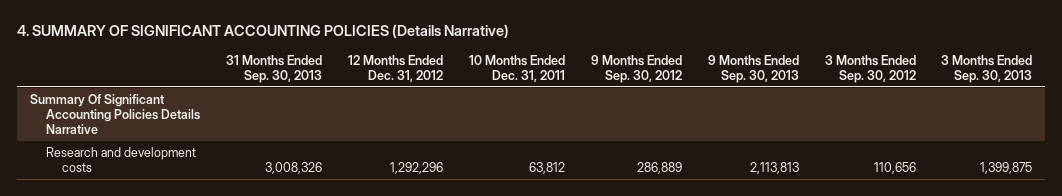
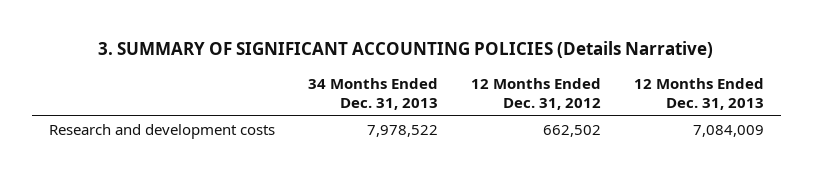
[16,24,509,39] 4. SUMMARY OF SIGNIFICANT ACCOUNTING POLICIES (Details Narrative) -> [98,41,714,59] 3. SUMMARY OF SIGNIFICANT ACCOUNTING POLICIES (Details Narrative)
[225,54,322,83] 31 Months Ended Sep. 30, 2013 -> none
[468,54,565,82] 10 Months Ended Dec. 31, 2011 -> none
[590,54,682,83] 9 Months Ended Sep. 30, 2012 -> none
[707,54,799,83] 9 Months Ended Sep. 30, 2013 -> none
[824,54,916,83] 3 Months Ended Sep. 30, 2012 -> none
[941,54,1033,83] 3 Months Ended Sep. 30, 2013 -> none
none -> [307,77,438,110] 34 Months Ended Dec. 31, 2013
none -> [634,77,765,110] 12 Months Ended Dec. 31, 2013
[29,93,200,134] Summary Of Significant Accounting Policies Details Narrative -> none
[389,161,443,174] 1,292,296 -> [543,124,602,137] 662,502

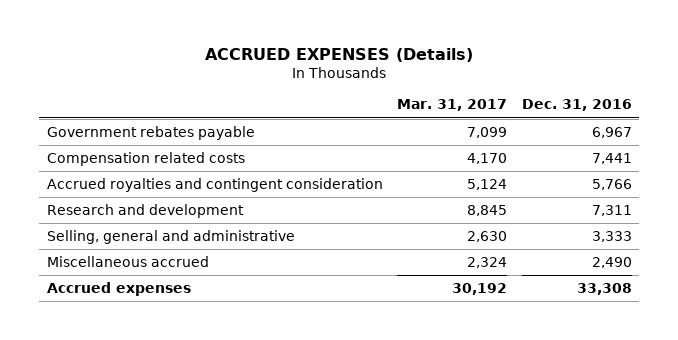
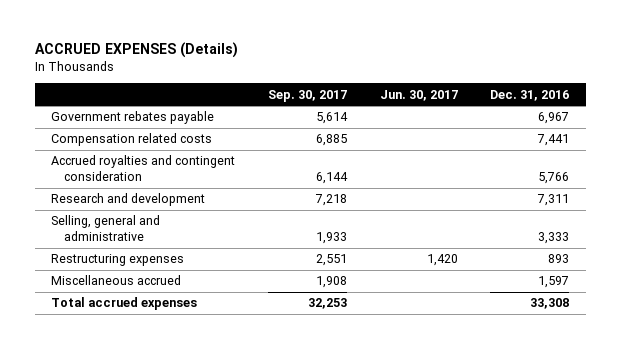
[397,99,508,112] Mar. 31, 2017 -> none
none -> [267,89,347,102] Sep. 30, 2017
none -> [379,89,458,101] Jun. 30, 2017
none -> [51,254,185,267] Restructuring expenses
[591,257,632,269] 2,490 -> [538,276,570,289] 1,597
[46,282,191,297] Accrued expenses -> [51,297,198,311] Total accrued expenses

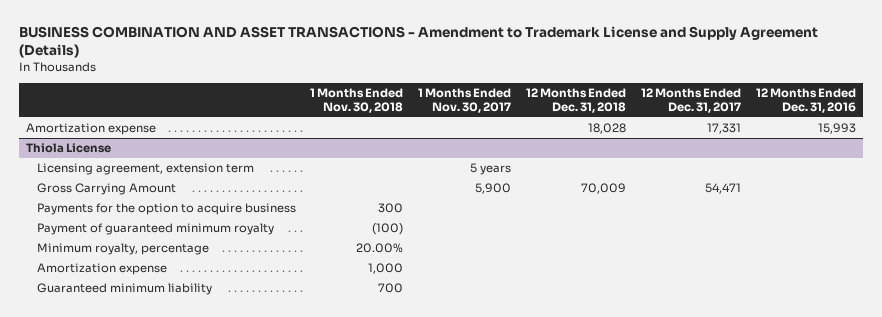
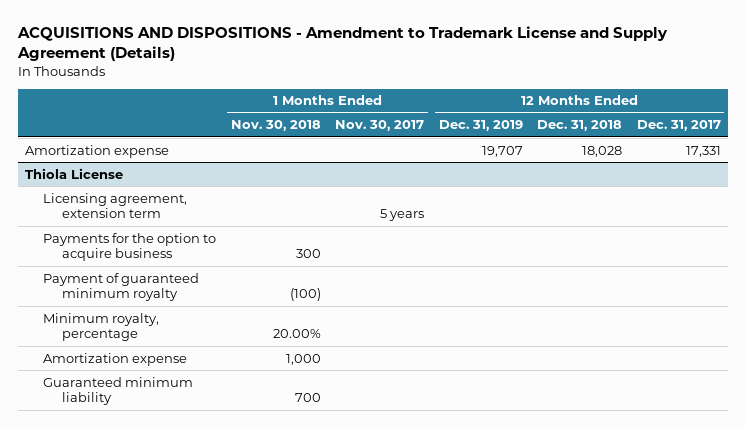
[18,26,818,59] BUSINESS COMBINATION AND ASSET TRANSACTIONS - Amendment to Trademark License and Supply Agreement (Details) -> [16,25,668,62] ACQUISITIONS AND DISPOSITIONS - Amendment to Trademark License and Supply Agreement (Details)
[756,88,857,113] 12 Months Ended Dec. 31, 2016 -> none
none -> [438,120,523,132] Dec. 31, 2019
[36,183,176,196] Gross Carrying Amount -> none

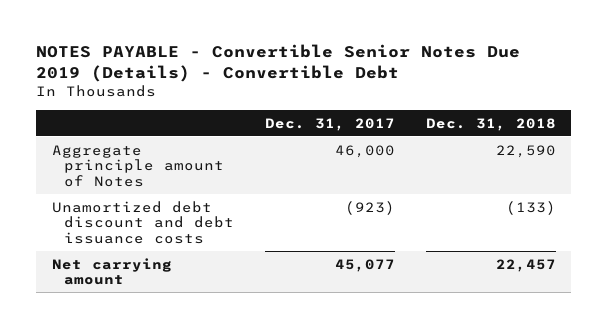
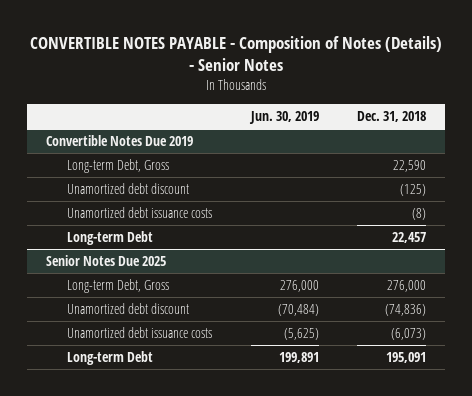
[36,44,521,83] NOTES PAYABLE - Convertible Senior Notes Due 2019 (Details) - Convertible Debt -> [30,35,443,71] CONVERTIBLE NOTES PAYABLE - Composition of Notes (Details) - Senior Notes
[264,117,395,131] Dec. 31, 2017 -> none
none -> [248,111,319,125] Jun. 30, 2019
none -> [46,135,194,147] Convertible Notes Due 2019
[51,144,224,187] Aggregate principle amount of Notes -> [67,159,170,174] Long-term Debt, Gross
[51,200,234,244] Unamortized debt discount and debt issuance costs -> [67,183,190,195] Unamortized debt discount
[505,200,556,215] (133) -> [400,184,427,197] (125)
none -> [67,207,213,219] Unamortized debt issuance costs
[51,257,172,286] Net carrying amount -> [67,231,154,246] Long-term Debt
none -> [46,255,167,267] Senior Notes Due 2025
none -> [67,279,170,294] Long-term Debt, Gross
none -> [67,303,190,315] Unamortized debt discount
none -> [67,327,213,339] Unamortized debt issuance costs
none -> [67,351,154,366] Long-term Debt

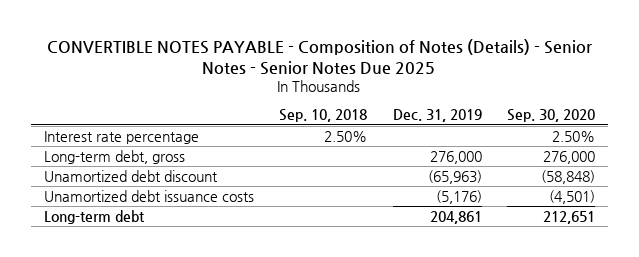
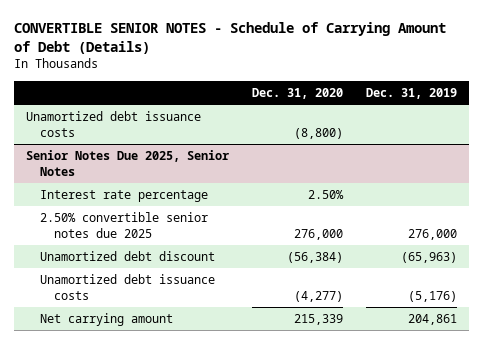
[47,38,593,75] CONVERTIBLE NOTES PAYABLE - Composition of Notes (Details) - Senior Notes - Senior Notes Due 2025 -> [13,21,446,54] CONVERTIBLE SENIOR NOTES - Schedule of Carrying Amount of Debt (Details)
[279,109,368,123] Sep. 10, 2018 -> none
[507,109,596,123] Sep. 30, 2020 -> none
none -> [251,87,343,99] Dec. 31, 2020
none -> [25,111,201,138] Unamortized debt issuance costs
none -> [25,150,229,177] Senior Notes Due 2025, Senior Notes
[43,149,185,164] Long-term debt, gross -> [39,212,208,239] 2.50% convertible senior notes due 2025
[43,209,145,224] Long-term debt -> [39,313,173,327] Net carrying amount

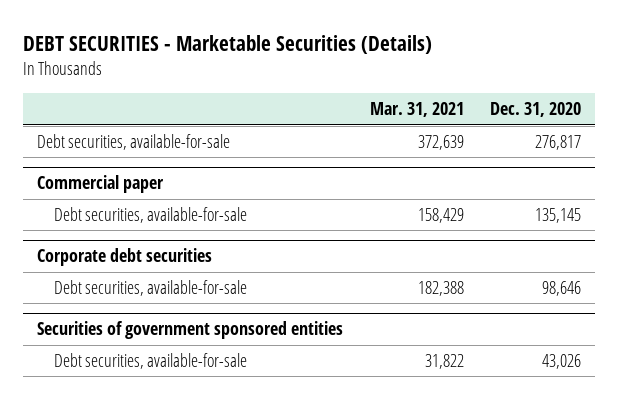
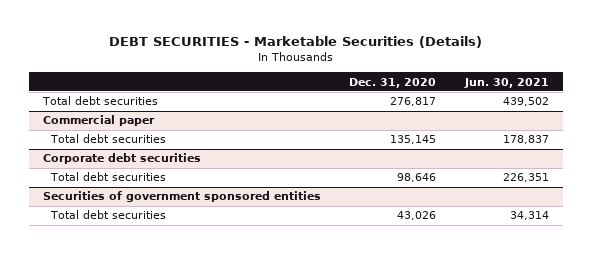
[369,102,464,118] Mar. 31, 2021 -> none
none -> [463,77,549,88] Jun. 30, 2021
[36,134,230,151] Debt securities, available-for-sale -> [42,96,159,106] Total debt securities
[54,207,248,224] Debt securities, available-for-sale -> [50,134,167,144] Total debt securities
[54,280,248,297] Debt securities, available-for-sale -> [50,172,167,182] Total debt securities
[54,353,248,370] Debt securities, available-for-sale -> [50,210,167,220] Total debt securities

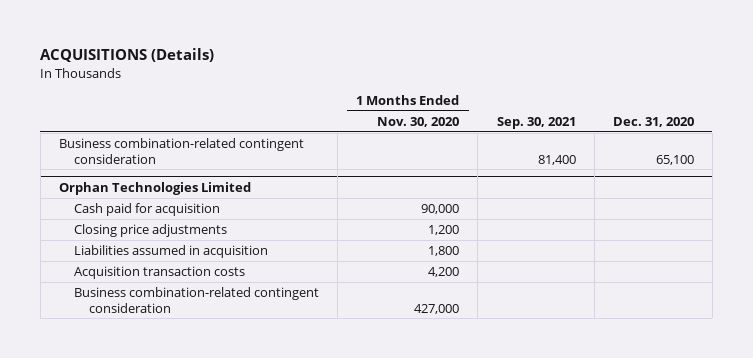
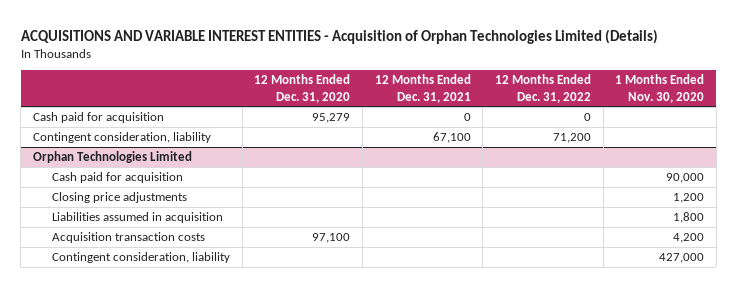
[40,48,215,63] ACQUISITIONS (Details) -> [20,28,658,44] ACQUISITIONS AND VARIABLE INTEREST ENTITIES - Acquisition of Orphan Technologies Limited (Details)
[496,116,576,129] Sep. 30, 2021 -> none
[612,116,694,127] Dec. 31, 2020 -> none
none -> [254,74,351,103] 12 Months Ended Dec. 31, 2020
none -> [374,74,471,103] 12 Months Ended Dec. 31, 2021
none -> [494,74,591,103] 12 Months Ended Dec. 31, 2022
none -> [33,111,165,123] Cash paid for acquisition
[59,137,305,164] Business combination-related contingent consideration -> [33,131,212,143] Contingent consideration, liability
[74,286,320,313] Business combination-related contingent consideration -> [51,251,230,263] Contingent consideration, liability

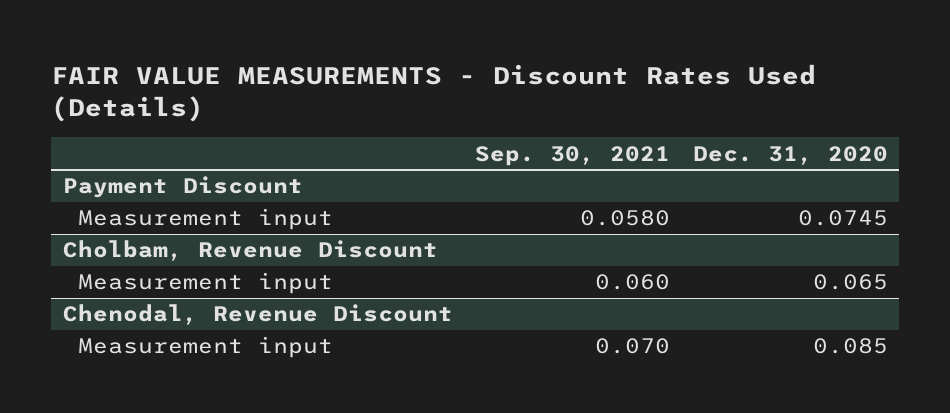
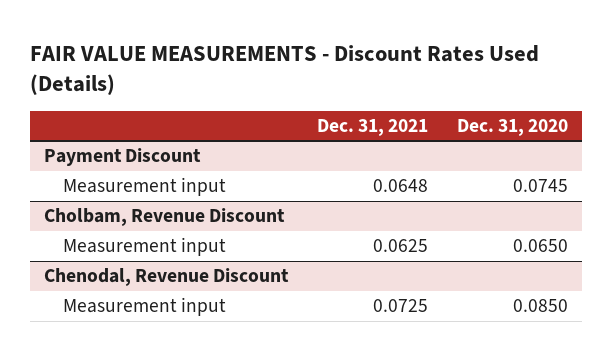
[475,145,671,166] Sep. 30, 2021 -> none
none -> [316,119,428,137] Dec. 31, 2021
[812,274,888,291] 0.065 -> [512,239,568,253] 0.0650
[812,338,888,355] 0.085 -> [512,299,568,313] 0.0850

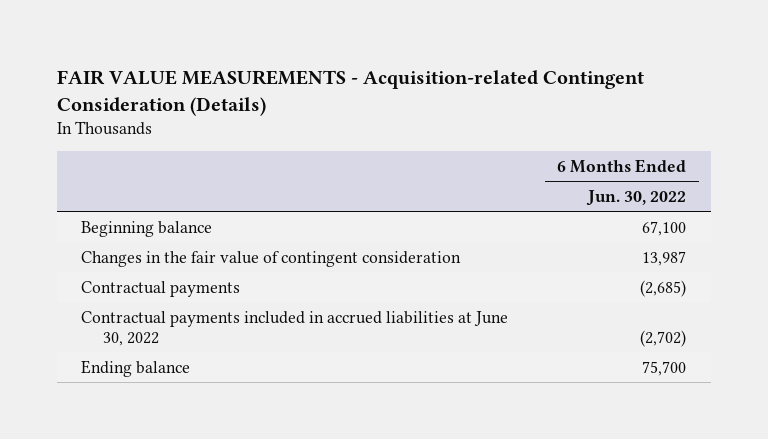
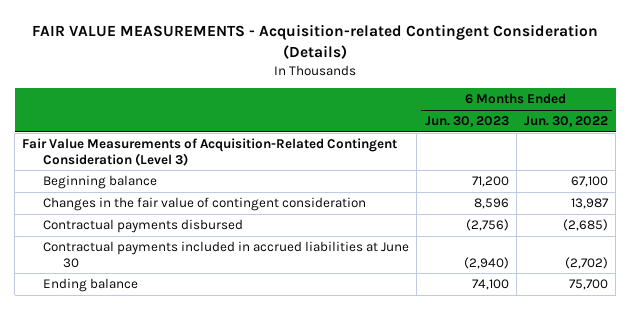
none -> [424,116,509,128] Jun. 30, 2023
none -> [22,138,398,166] Fair Value Measurements of Acquisition-Related Contingent Consideration (Level 3)
[81,280,241,297] Contractual payments -> [42,219,243,234] Contractual payments disbursed
[81,310,509,346] Contractual payments included in accrued liabilities at June 30, 2022 -> [42,241,409,268] Contractual payments included in accrued liabilities at June 30

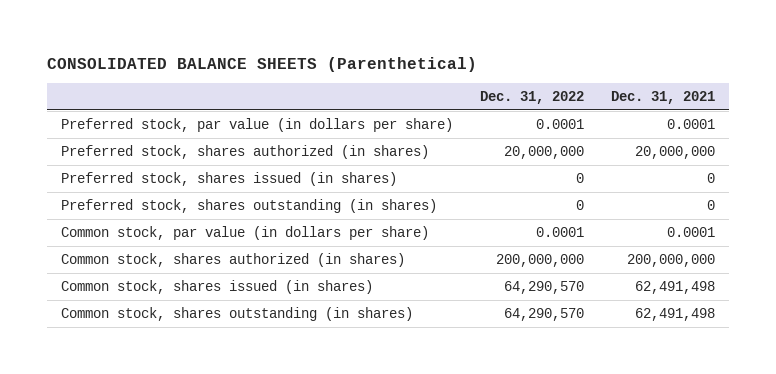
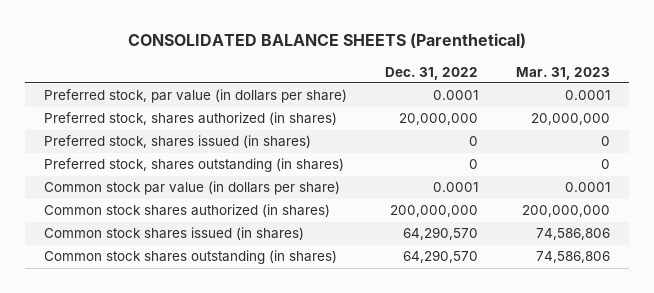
[611,90,716,104] Dec. 31, 2021 -> none
none -> [515,66,610,80] Mar. 31, 2023
[60,225,429,240] Common stock, par value (in dollars per share) -> [43,181,340,196] Common stock par value (in dollars per share)
[60,252,405,267] Common stock, shares authorized (in shares) -> [43,204,330,218] Common stock shares authorized (in shares)
[60,279,373,294] Common stock, shares issued (in shares) -> [43,227,304,241] Common stock shares issued (in shares)
[60,306,413,321] Common stock, shares outstanding (in shares) -> [43,250,337,265] Common stock shares outstanding (in shares)

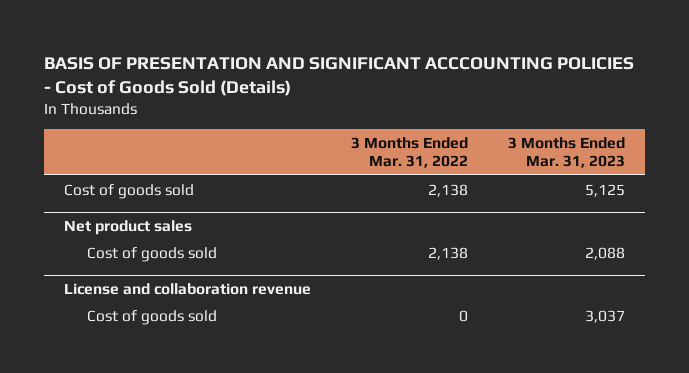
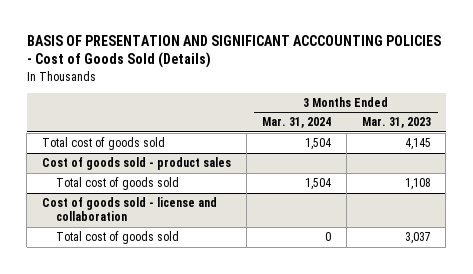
[350,137,468,169] 3 Months Ended Mar. 31, 2022 -> none
none -> [261,117,331,129] Mar. 31, 2024
[64,183,195,199] Cost of goods sold -> [42,137,166,151] Total cost of goods sold
[584,183,625,197] 5,125 -> [404,138,431,151] 4,145
[64,219,193,235] Net product sales -> [42,157,232,171] Cost of goods sold - product sales
[86,246,217,262] Cost of goods sold -> [55,177,179,191] Total cost of goods sold
[584,246,625,260] 2,088 -> [404,178,431,191] 1,108
[64,282,312,295] License and collaboration revenue -> [42,197,218,222] Cost of goods sold - license and collaboration
[86,309,217,325] Cost of goods sold -> [55,231,179,245] Total cost of goods sold

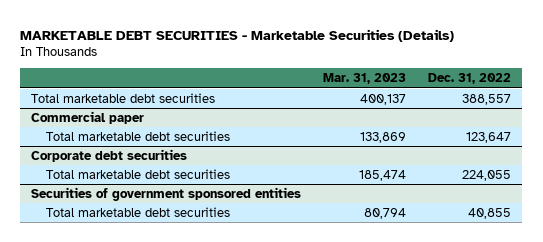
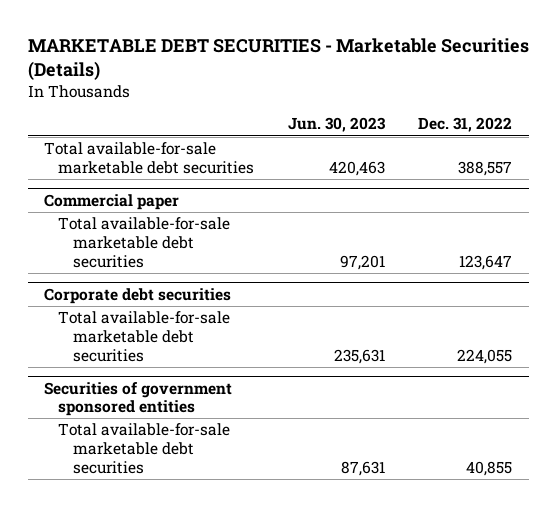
[323,73,407,85] Mar. 31, 2023 -> none
none -> [287,117,386,133] Jun. 30, 2023
[31,92,216,103] Total marketable debt securities -> [44,142,255,174] Total available-for-sale marketable debt securities
[46,130,231,141] Total marketable debt securities -> [58,217,231,268] Total available-for-sale marketable debt securities
[46,168,231,179] Total marketable debt securities -> [58,311,231,362] Total available-for-sale marketable debt securities
[46,206,231,217] Total marketable debt securities -> [58,423,231,474] Total available-for-sale marketable debt securities

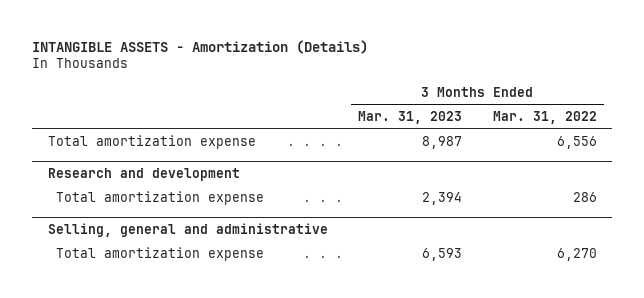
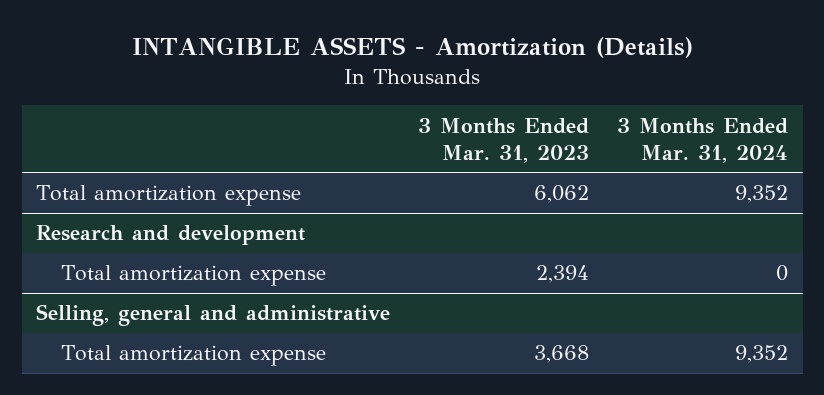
[492,111,597,125] Mar. 31, 2022 -> none
none -> [617,117,789,163] 3 Months Ended Mar. 31, 2024
[422,136,463,150] 8,987 -> [534,185,590,204] 6,062
[422,248,463,262] 6,593 -> [534,345,590,364] 3,668

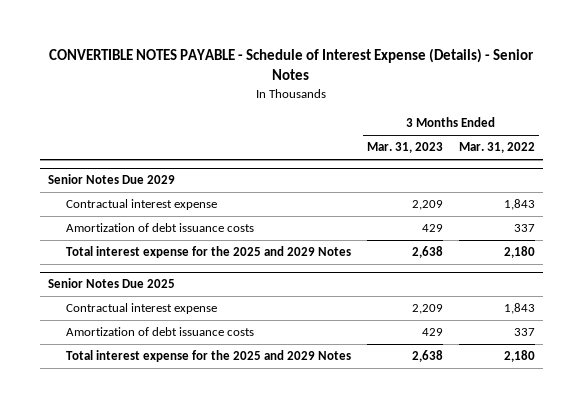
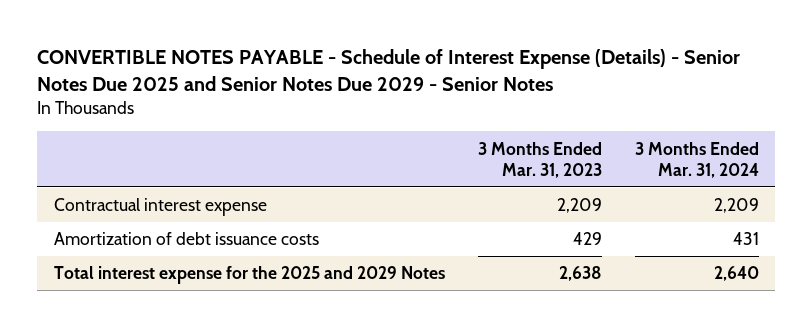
[49,48,535,81] CONVERTIBLE NOTES PAYABLE - Schedule of Interest Expense (Details) - Senior Notes -> [37,48,741,91] CONVERTIBLE NOTES PAYABLE - Schedule of Interest Expense (Details) - Senior Notes Due 2025 and Senior Notes Due 2029 - Senior Notes
[459,142,536,154] Mar. 31, 2022 -> none
none -> [634,141,759,178] 3 Months Ended Mar. 31, 2024
[47,174,175,185] Senior Notes Due 2029 -> none
[47,278,175,289] Senior Notes Due 2025 -> none
[65,303,217,315] Contractual interest expense -> none
[65,327,254,337] Amortization of debt issuance costs -> none
[65,350,351,363] Total interest expense for the 2025 and 2029 Notes -> none

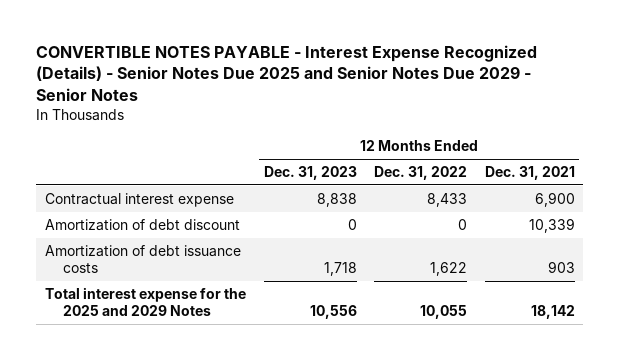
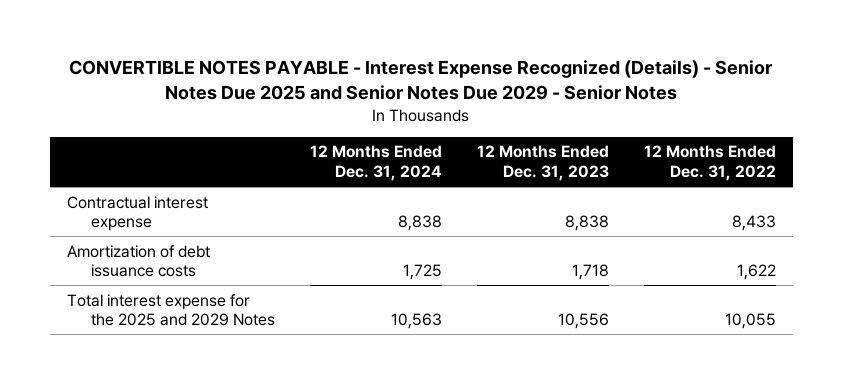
[484,166,575,181] Dec. 31, 2021 -> none
none -> [309,145,442,181] 12 Months Ended Dec. 31, 2024
[44,218,240,231] Amortization of debt discount -> none

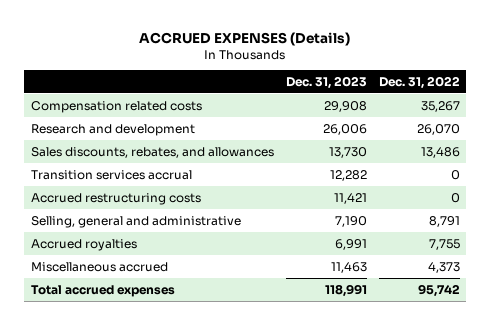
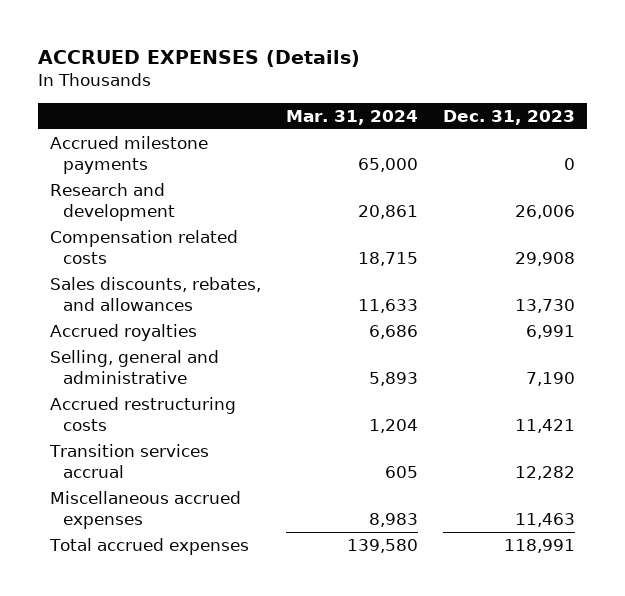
[379,75,461,89] Dec. 31, 2022 -> none
none -> [286,109,419,125] Mar. 31, 2024
none -> [50,135,209,175] Accrued milestone payments
[30,100,202,113] Compensation related costs -> [50,229,239,265] Compensation related costs
[30,215,241,228] Selling, general and administrative -> [50,349,220,385] Selling, general and administrative
[30,192,201,205] Accrued restructuring costs -> [50,396,237,432] Accrued restructuring costs
[30,169,192,180] Transition services accrual -> [49,443,210,479] Transition services accrual
[30,261,168,272] Miscellaneous accrued -> [50,490,242,530] Miscellaneous accrued expenses

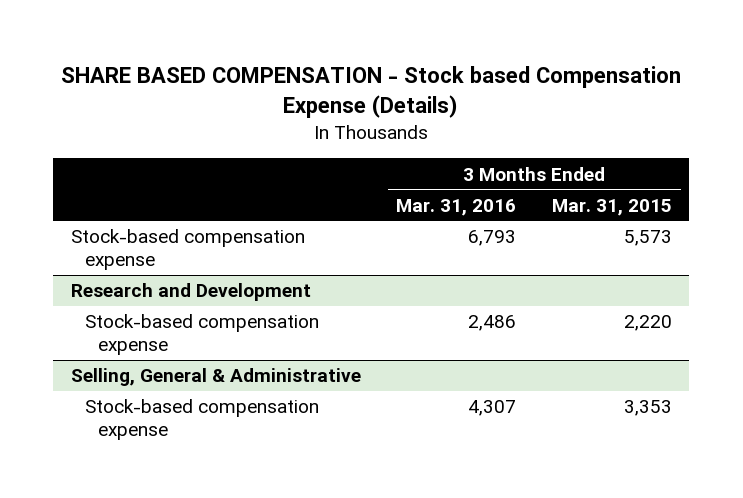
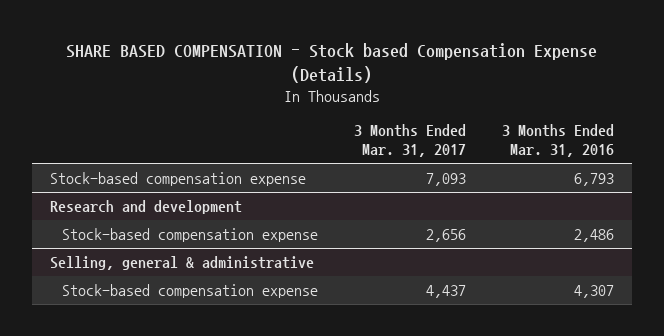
[551,198,672,216] Mar. 31, 2015 -> none
none -> [354,124,467,158] 3 Months Ended Mar. 31, 2017
[71,283,312,302] Research and Development -> [49,199,242,214] Research and development
[71,368,362,387] Selling, General & Administrative -> [49,255,314,270] Selling, general & administrative

